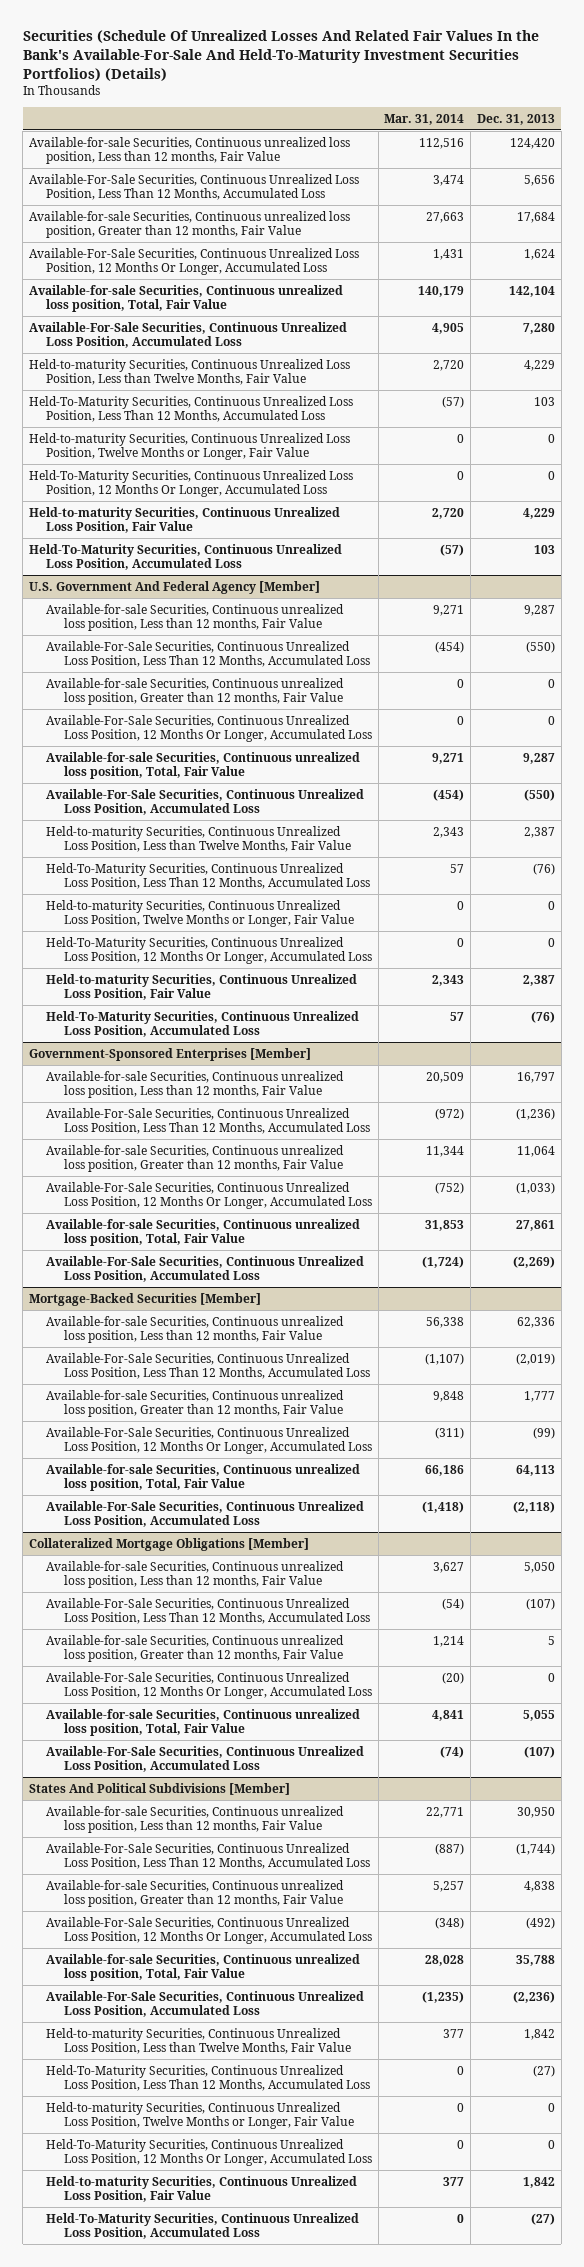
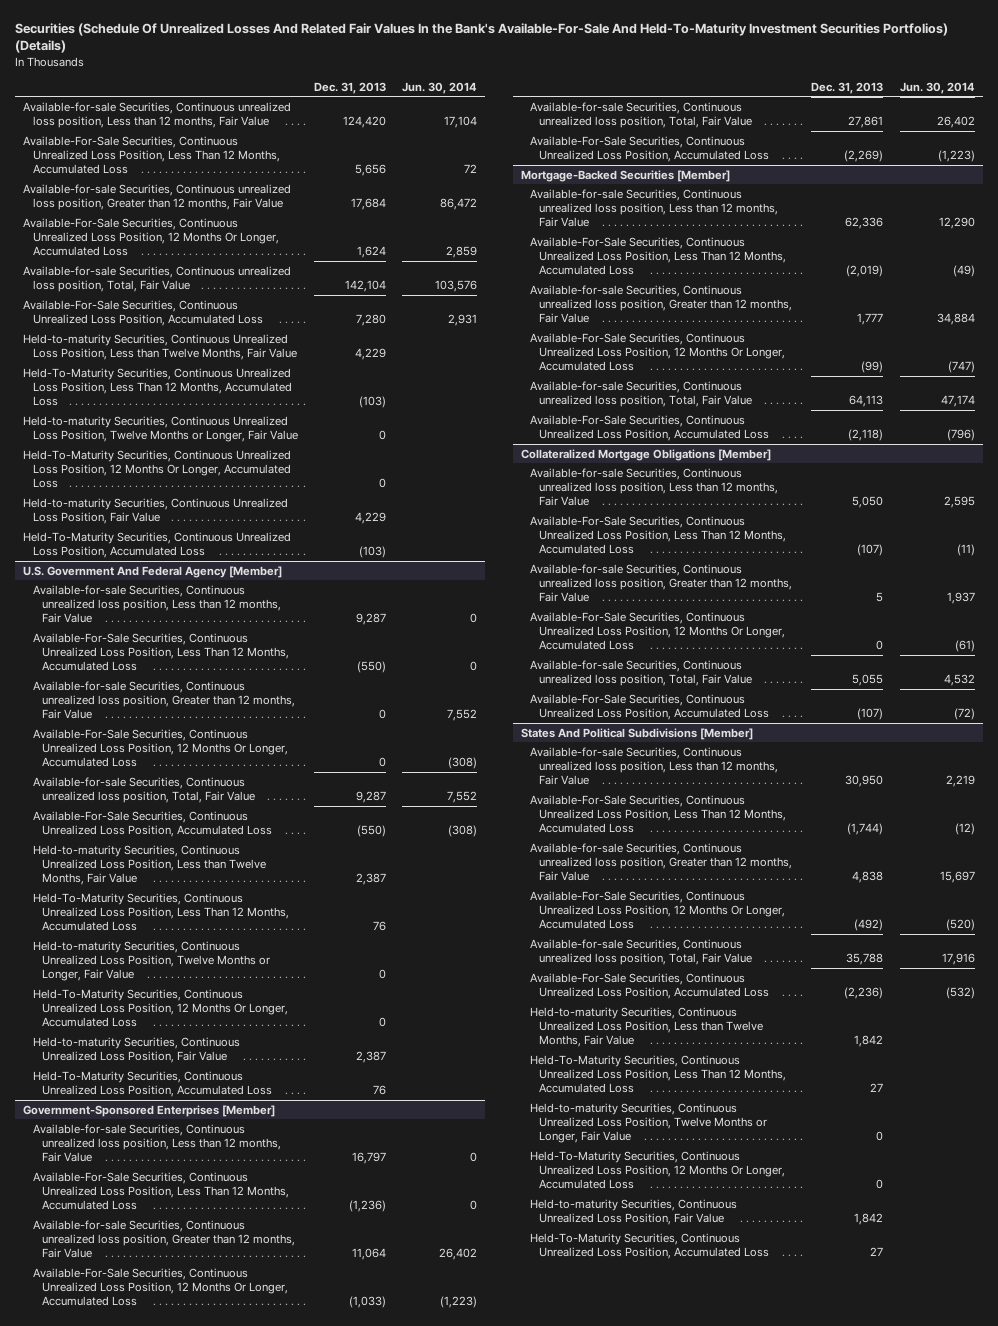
[384,113,465,125] Mar. 31, 2014 -> none
none -> [401,81,477,94] Jun. 30, 2014
[534,396,556,406] 103 -> [358,396,386,409] (103)
[534,544,556,554] 103 -> [358,545,386,558] (103)
[533,862,556,875] (76) -> [372,921,386,932] 76
[531,1010,556,1023] (76) -> [372,1084,386,1095] 76
[533,2064,556,2077] (27) -> [870,1083,884,1093] 27
[531,2212,556,2225] (27) -> [870,1246,884,1256] 27

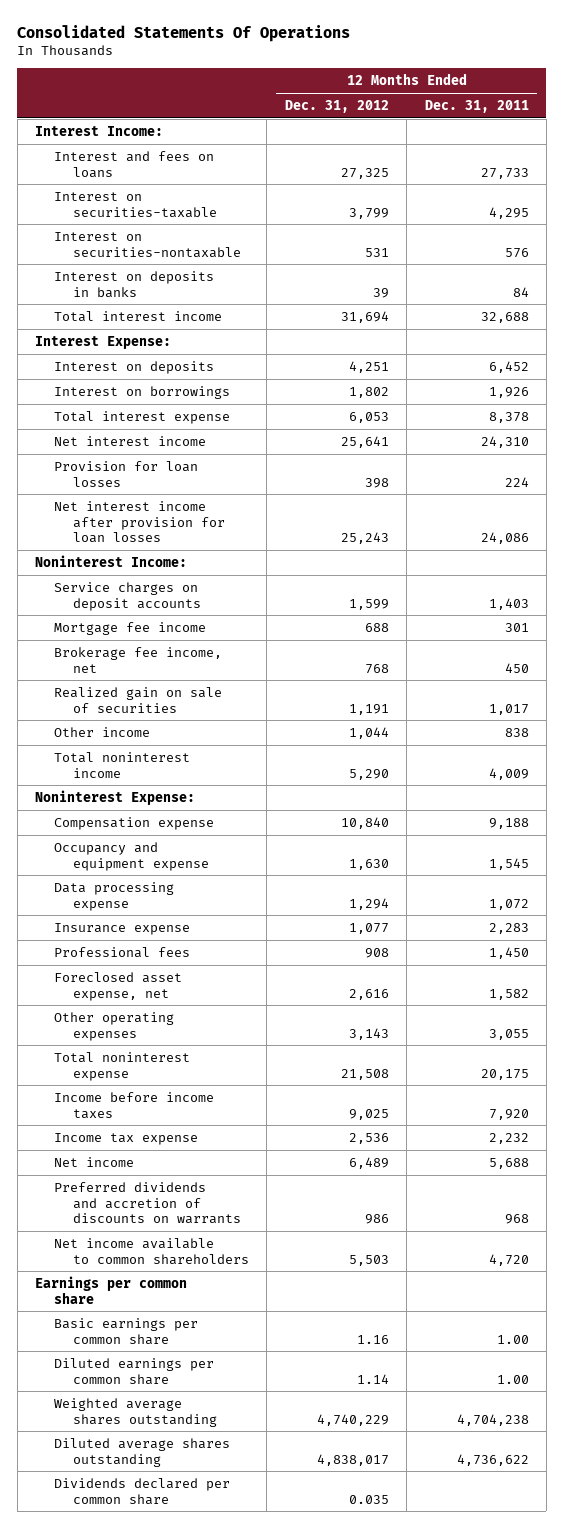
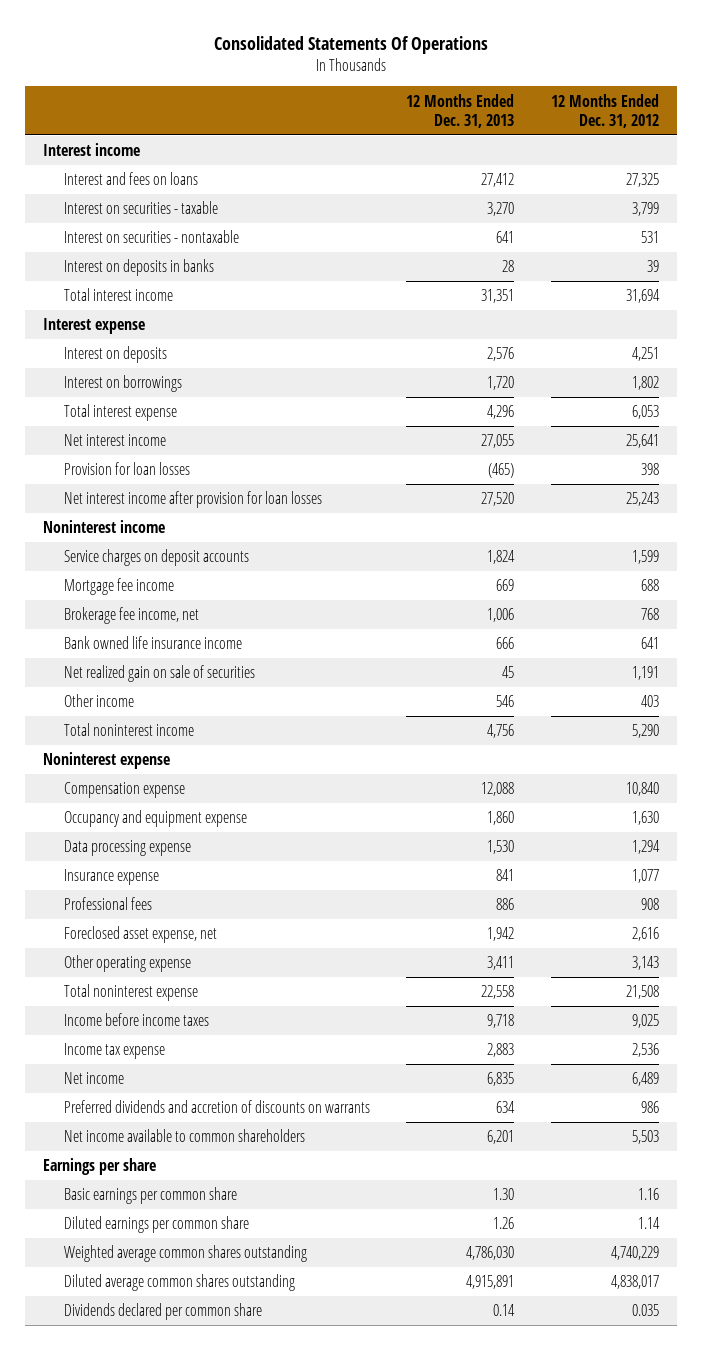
[424,100,529,114] Dec. 31, 2011 -> none
none -> [406,93,515,128] 12 Months Ended Dec. 31, 2013
[35,125,164,136] Interest Income: -> [43,143,141,157] Interest income
[54,191,218,218] Interest on securities-taxable -> [64,201,219,215] Interest on securities - taxable
[54,231,242,258] Interest on securities-nontaxable -> [64,230,240,244] Interest on securities - nontaxable
[35,335,172,349] Interest Expense: -> [43,318,146,335] Interest expense
[35,554,188,567] Noninterest Income: -> [43,520,166,534] Noninterest income
none -> [64,636,243,650] Bank owned life insurance income
[54,686,223,713] Realized gain on sale of securities -> [64,665,256,683] Net realized gain on sale of securities
[348,726,389,739] 1,044 -> [640,695,659,708] 403
[35,789,196,805] Noninterest Expense: -> [43,752,171,770] Noninterest expense
[54,1011,175,1041] Other operating expenses -> [64,955,192,973] Other operating expense
[35,1275,188,1304] Earnings per common share -> [43,1158,157,1176] Earnings per share
[54,1397,218,1427] Weighted average shares outstanding -> [64,1245,308,1263] Weighted average common shares outstanding
[54,1437,231,1467] Diluted average shares outstanding -> [64,1274,296,1292] Diluted average common shares outstanding

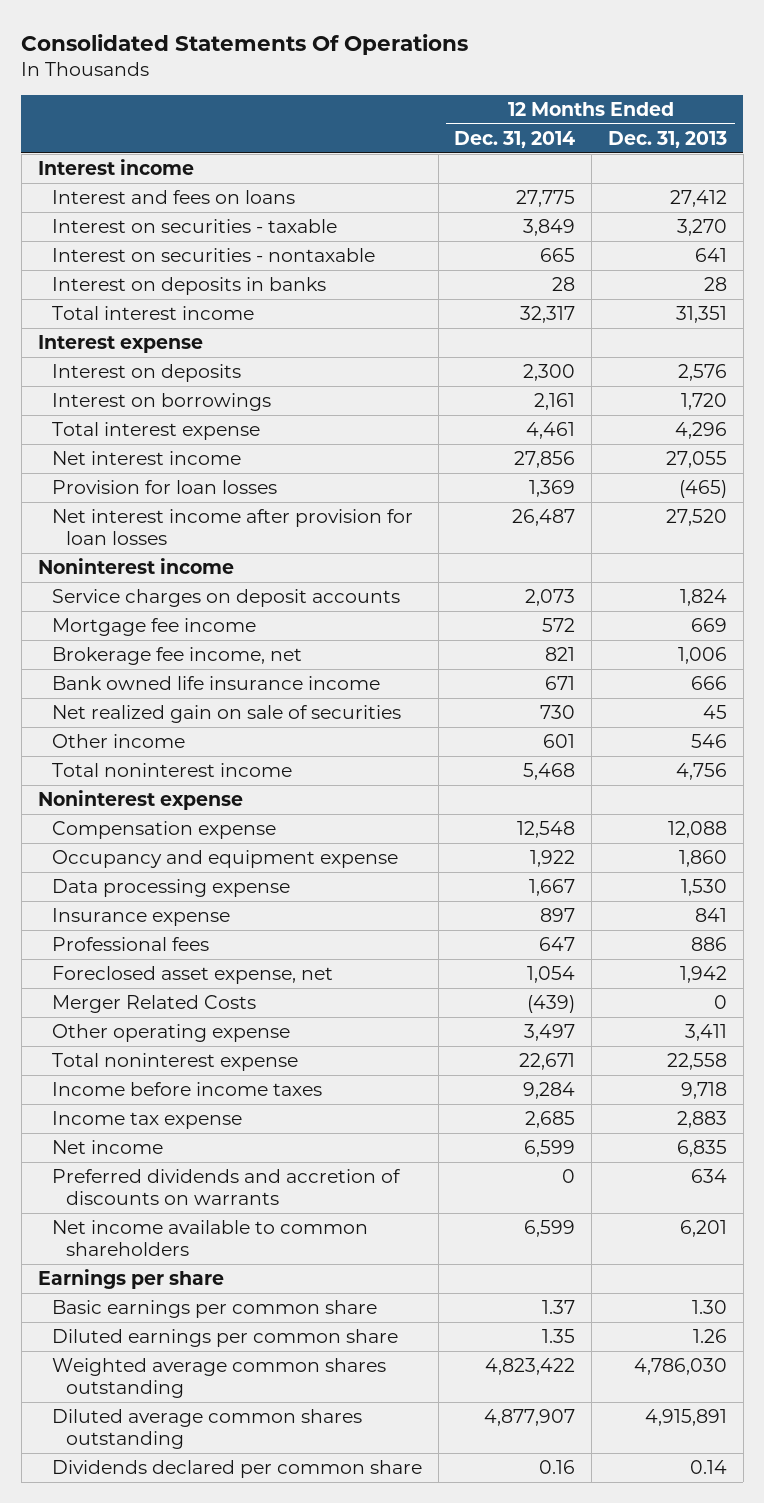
[550,93,659,128] 12 Months Ended Dec. 31, 2012 -> none
none -> [454,130,576,148] Dec. 31, 2014
none -> [51,995,256,1014] Merger Related Costs

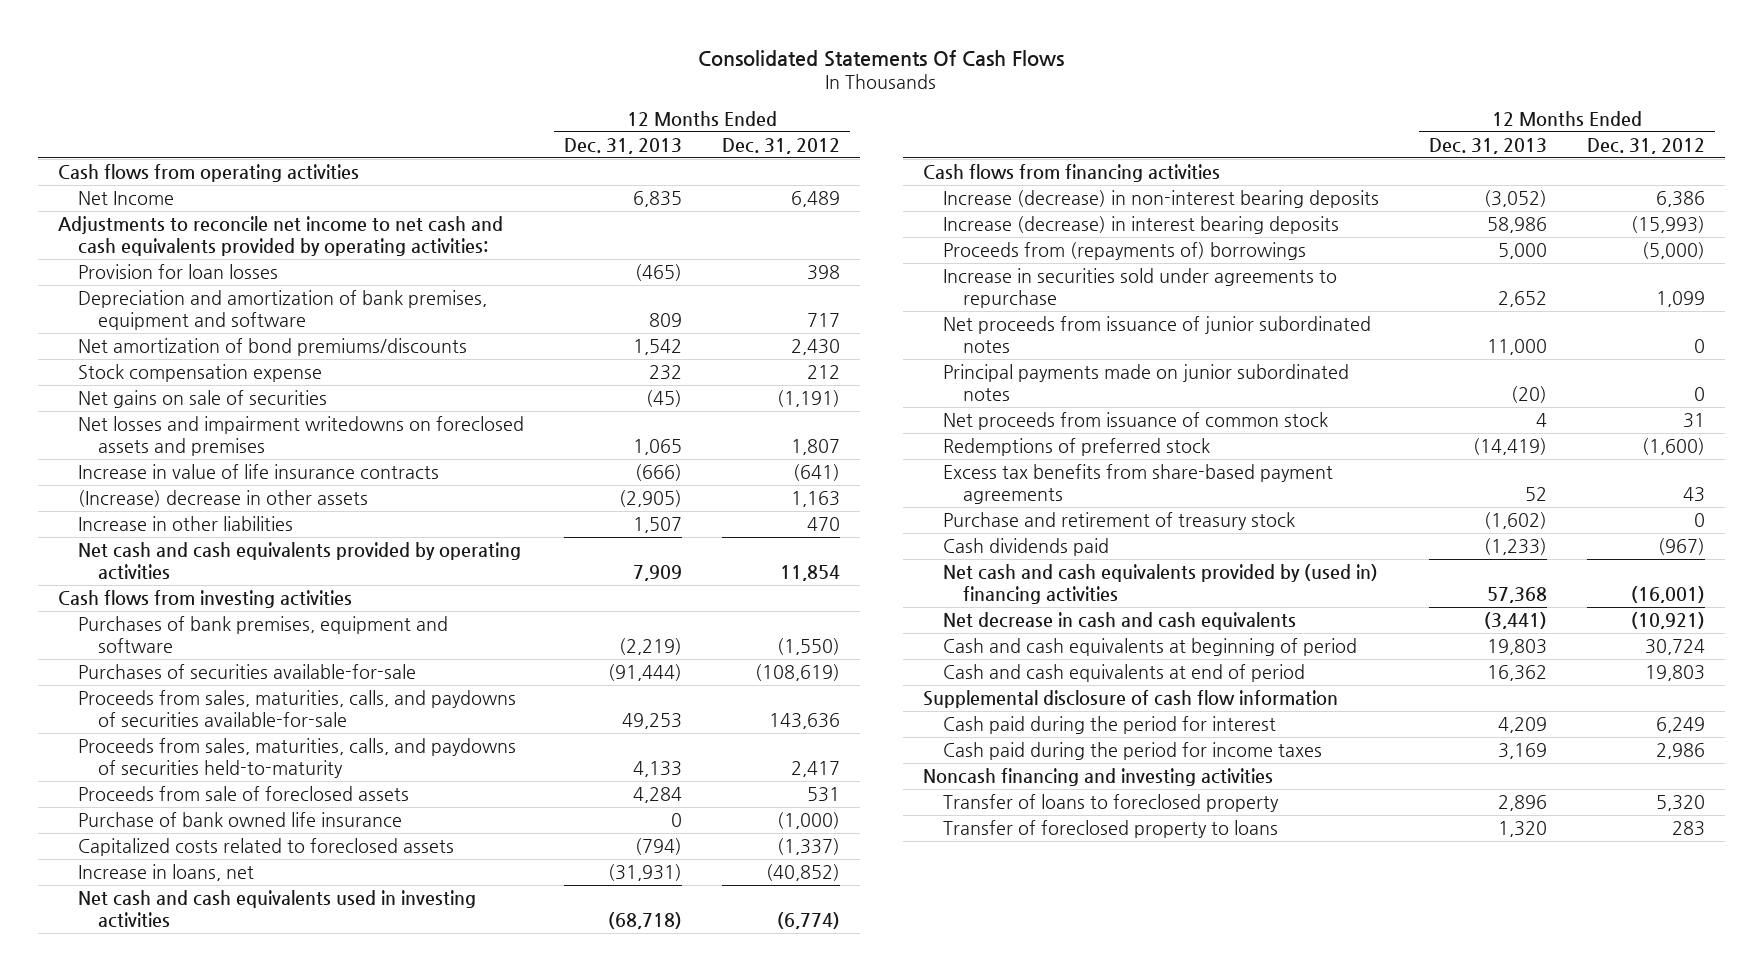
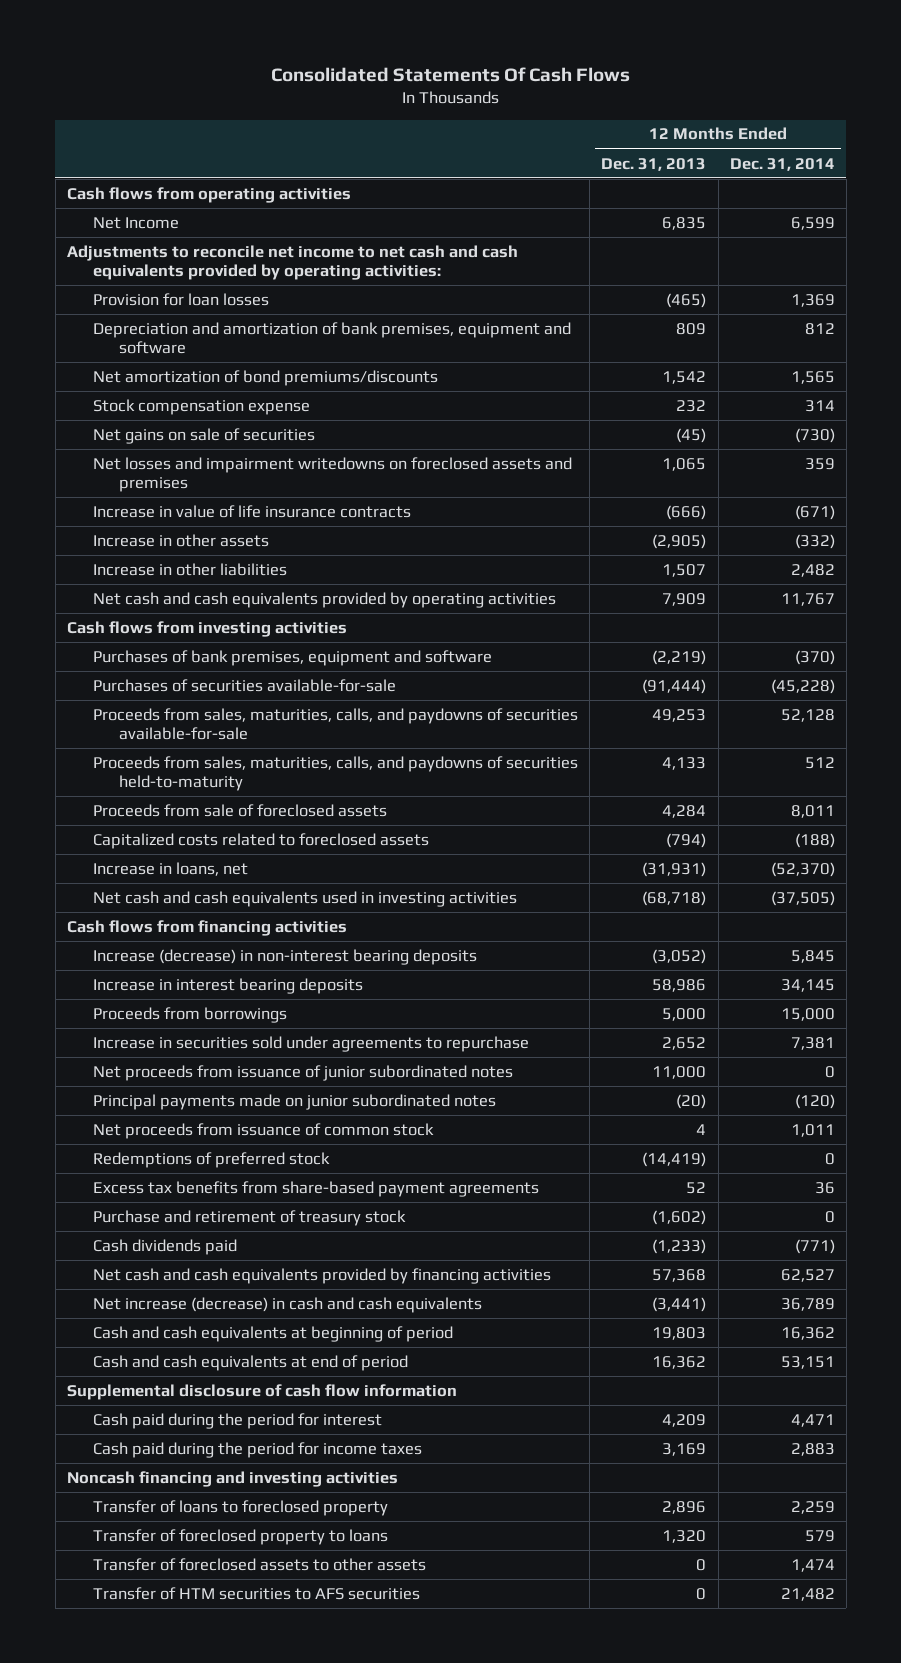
[721,137,840,154] Dec. 31, 2012 -> none
none -> [729,157,835,171] Dec. 31, 2014
[77,490,368,508] (Increase) decrease in other assets -> [92,533,269,547] Increase in other assets
[77,812,402,828] Purchase of bank owned life insurance -> none
[942,216,1339,235] Increase (decrease) in interest bearing deposits -> [92,977,363,994] Increase in interest bearing deposits
[942,242,1306,261] Proceeds from (repayments of) borrowings -> [92,1006,287,1023] Proceeds from borrowings
[942,564,1378,604] Net cash and cash equivalents provided by (used in) financing activities -> [92,1267,551,1284] Net cash and cash equivalents provided by financing activities
[942,612,1296,631] Net decrease in cash and cash equivalents -> [92,1296,482,1313] Net increase (decrease) in cash and cash equivalents
none -> [92,1557,426,1571] Transfer of foreclosed assets to other assets
none -> [92,1586,420,1600] Transfer of HTM securities to AFS securities

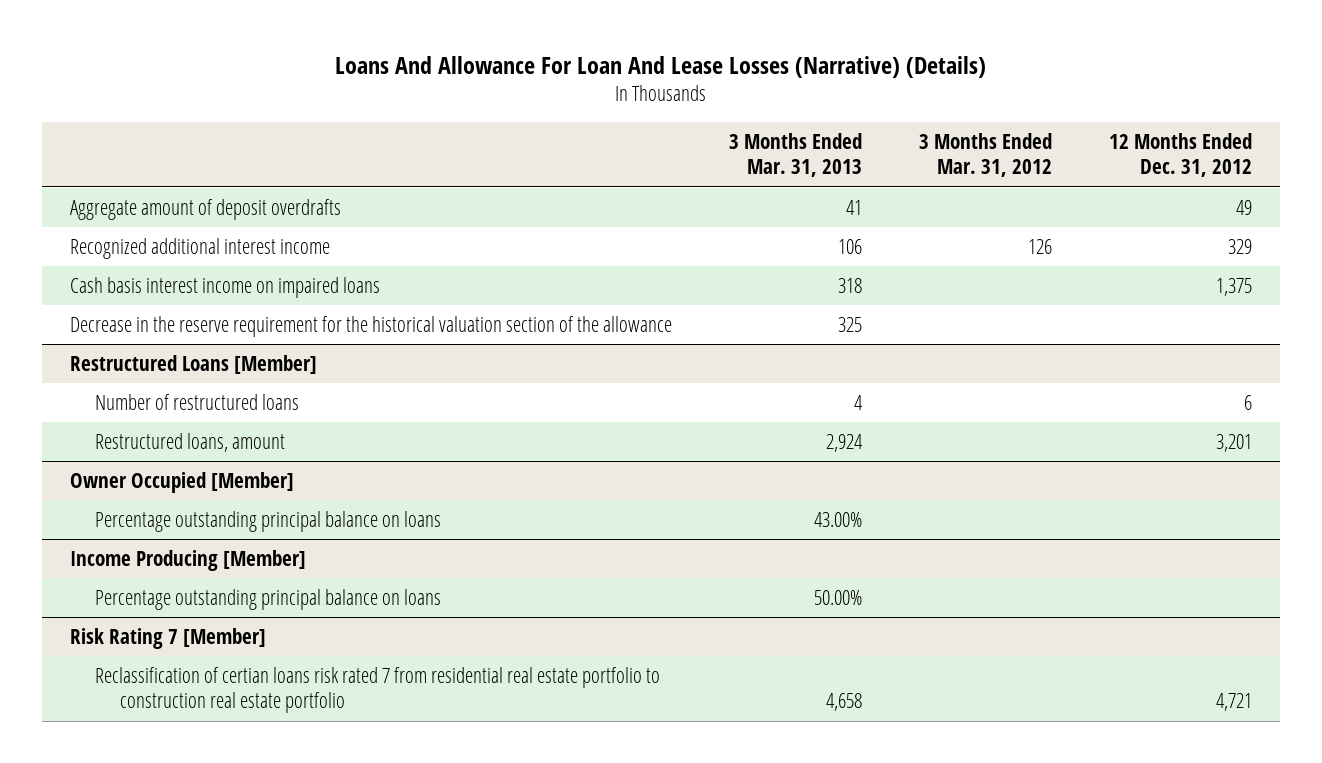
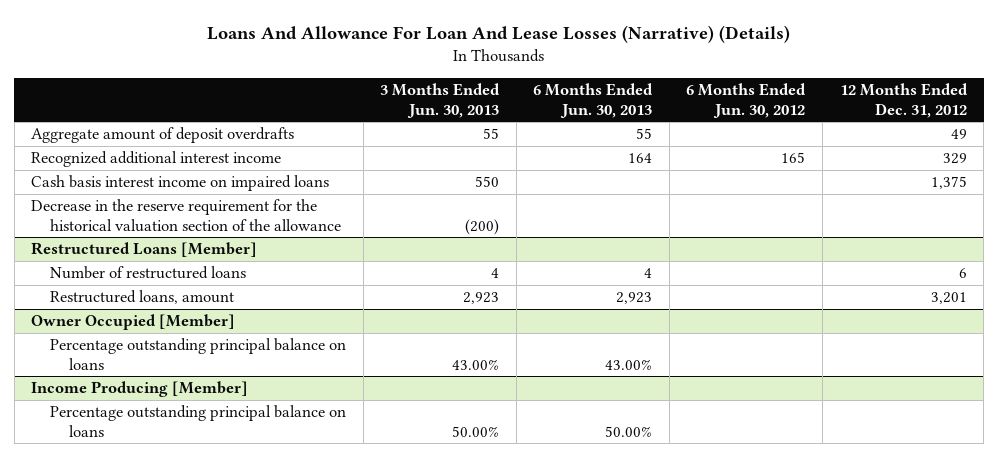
[728,132,862,178] 3 Months Ended Mar. 31, 2013 -> none
[918,132,1052,178] 3 Months Ended Mar. 31, 2012 -> none
none -> [380,82,501,118] 3 Months Ended Jun. 30, 2013
none -> [533,82,654,118] 6 Months Ended Jun. 30, 2013
none -> [686,82,807,118] 6 Months Ended Jun. 30, 2012
[69,627,266,649] Risk Rating 7 [Member] -> none
[94,666,660,714] Reclassification of certian loans risk rated 7 from residential real estate portfolio to construction real estate portfolio -> none

